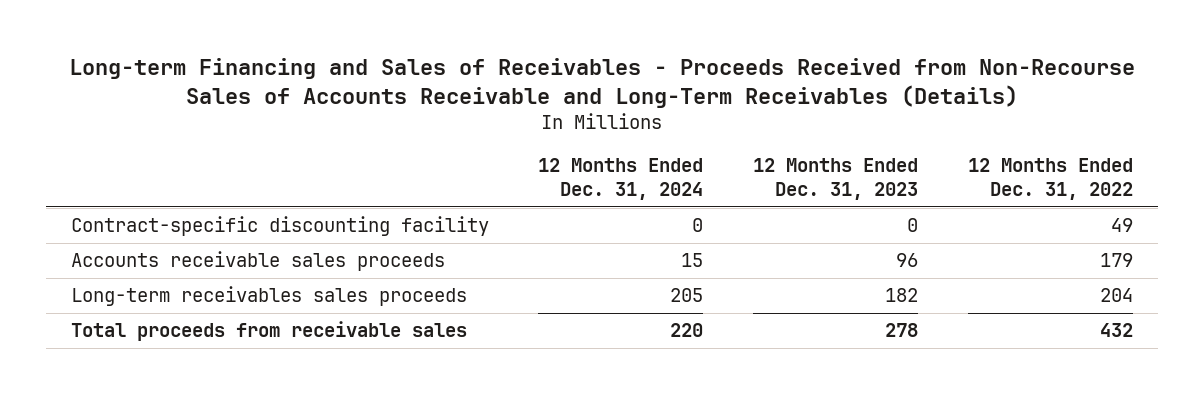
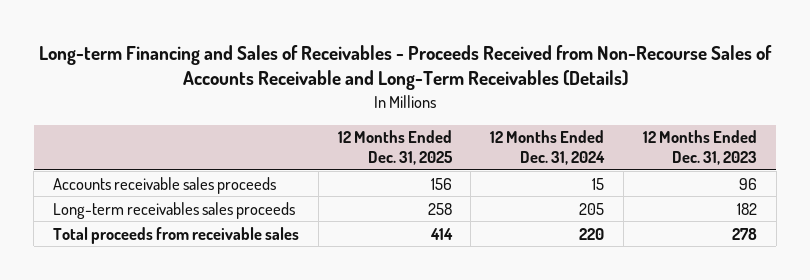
[968,158,1134,201] 12 Months Ended Dec. 31, 2022 -> none
none -> [337,130,453,166] 12 Months Ended Dec. 31, 2025
[70,216,489,237] Contract-specific discounting facility -> none

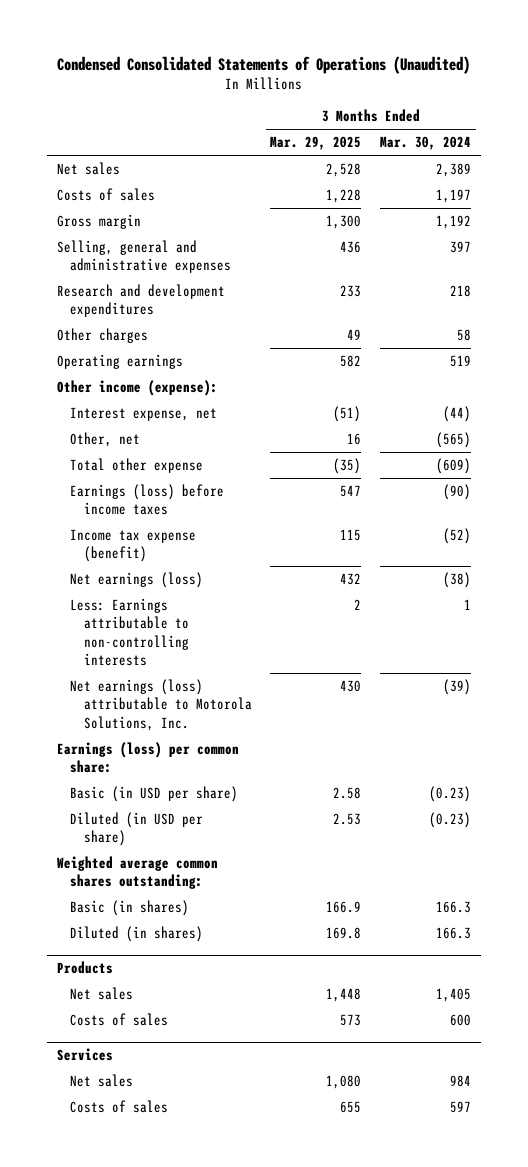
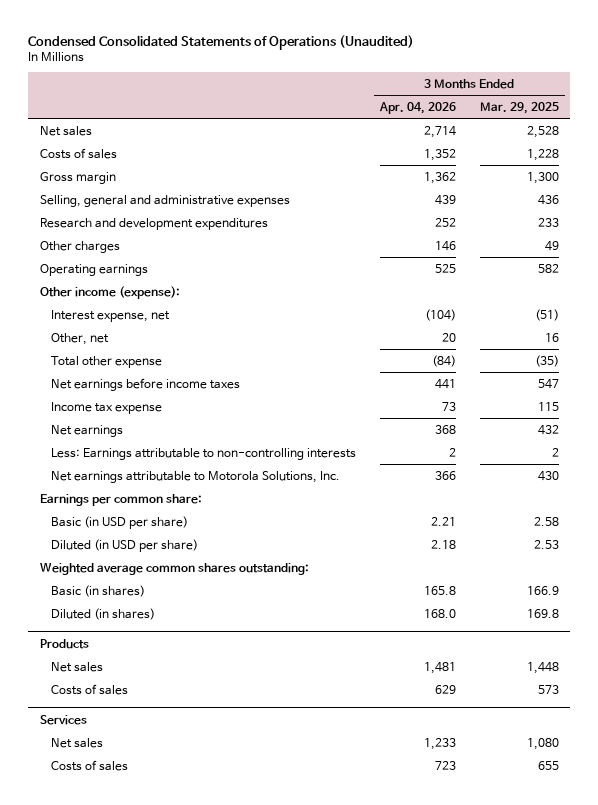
[380,136,472,151] Mar. 30, 2024 -> none
none -> [378,101,456,114] Apr. 04, 2026
[70,483,225,516] Earnings (loss) before income taxes -> [51,377,241,391] Net earnings before income taxes
[70,528,197,563] Income tax expense (benefit) -> [51,401,163,414] Income tax expense
[70,571,204,588] Net earnings (loss) -> [51,424,124,437] Net earnings
[70,678,252,731] Net earnings (loss) attributable to Motorola Solutions, Inc. -> [51,470,341,483] Net earnings attributable to Motorola Solutions, Inc.
[56,741,239,774] Earnings (loss) per common share: -> [39,493,202,506] Earnings per common share:

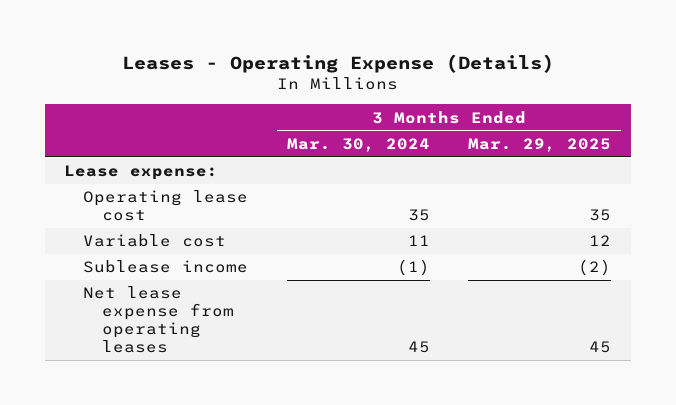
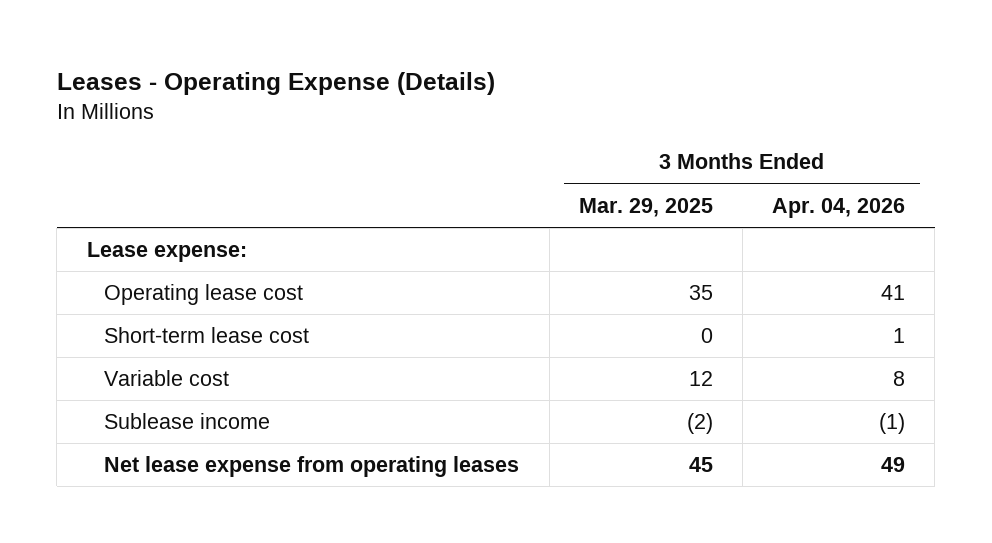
[286,138,430,153] Mar. 30, 2024 -> none
none -> [772,197,906,218] Apr. 04, 2026
none -> [104,327,310,344] Short-term lease cost

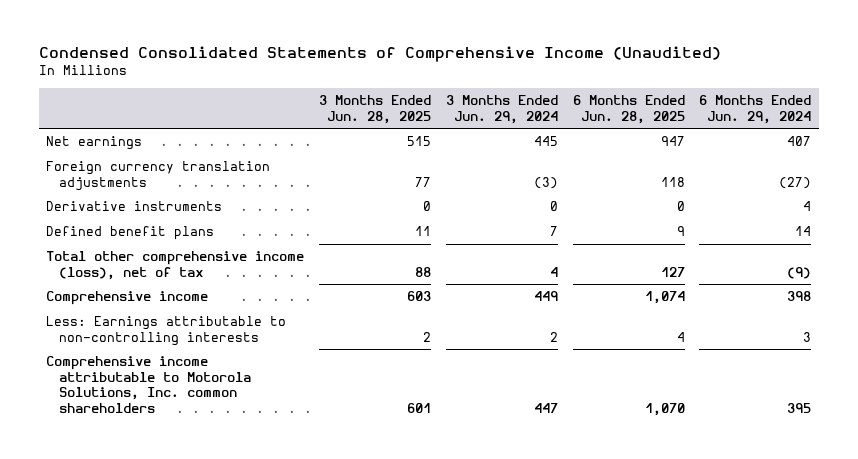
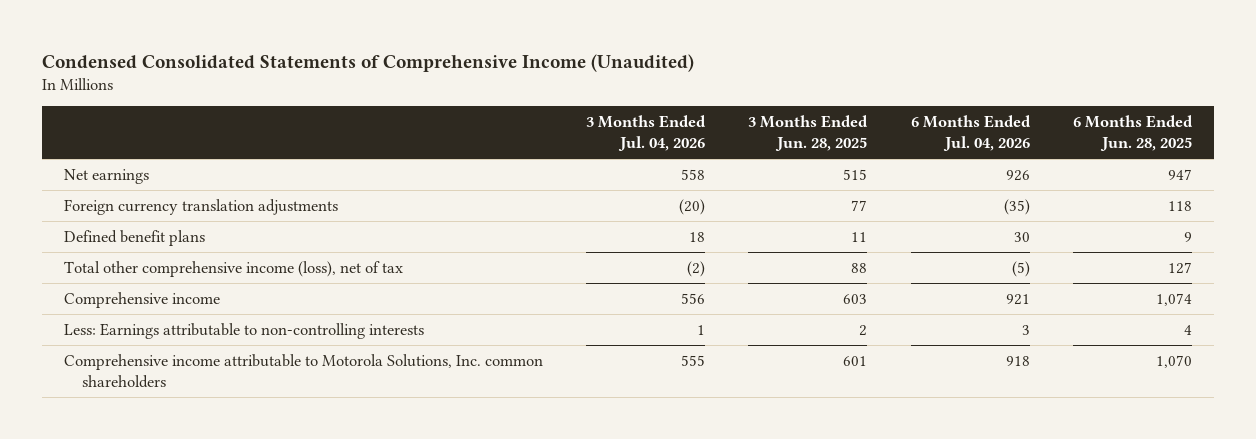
[445,95,558,124] 3 Months Ended Jun. 29, 2024 -> none
[699,95,812,124] 6 Months Ended Jun. 29, 2024 -> none
none -> [585,115,706,152] 3 Months Ended Jul. 04, 2026
none -> [910,115,1031,152] 6 Months Ended Jul. 04, 2026
[46,201,223,212] Derivative instruments -> none

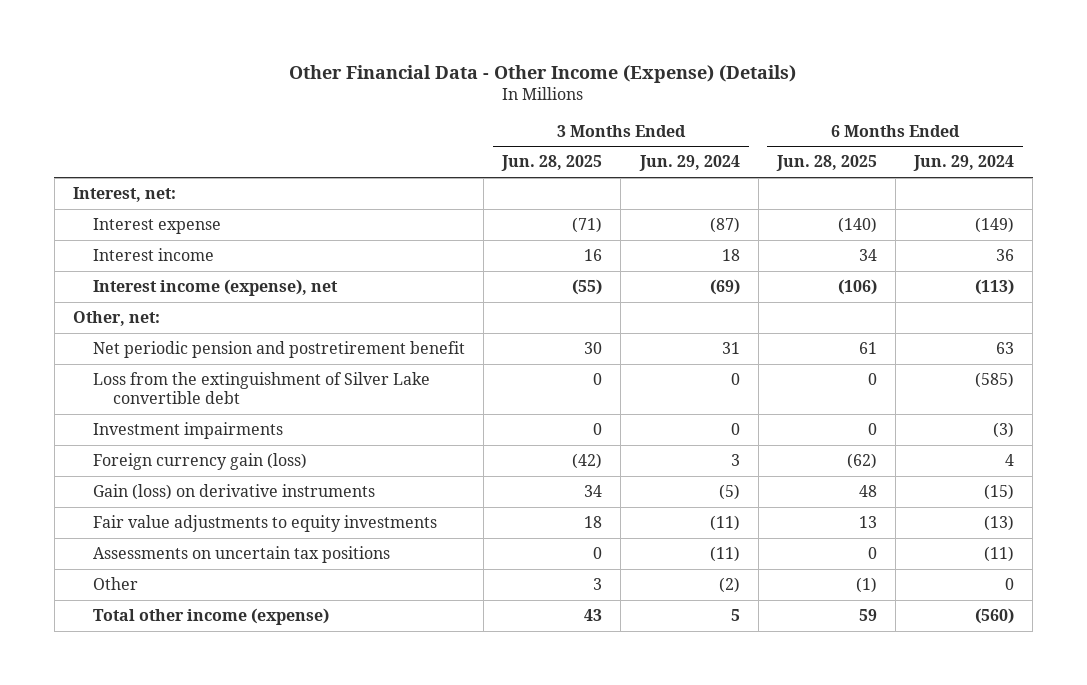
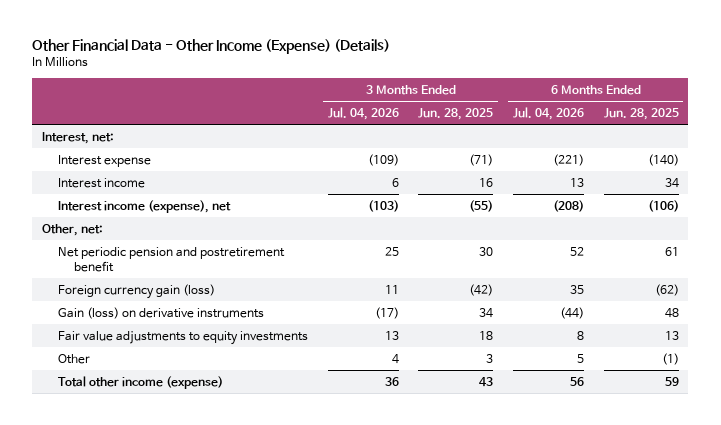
[638,155,740,172] Jun. 29, 2024 -> none
[912,155,1014,172] Jun. 29, 2024 -> none
none -> [327,106,399,120] Jul. 04, 2026
none -> [512,106,584,120] Jul. 04, 2026
[93,371,431,404] Loss from the extinguishment of Silver Lake convertible debt -> none
[93,421,284,439] Investment impairments -> none
[93,545,391,563] Assessments on uncertain tax positions -> none

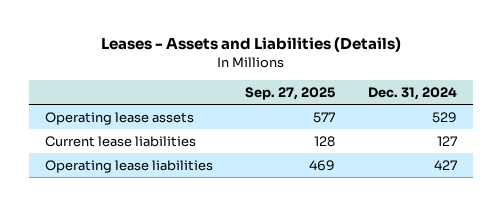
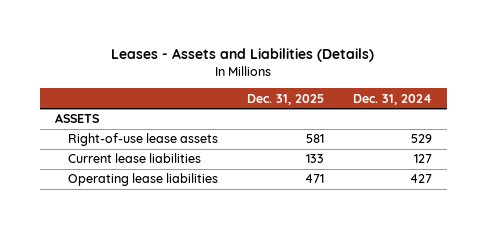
[245,86,336,100] Sep. 27, 2025 -> none
none -> [246,93,324,105] Dec. 31, 2025
none -> [54,113,99,124] ASSETS
[45,111,195,125] Operating lease assets -> [67,133,218,147] Right-of-use lease assets

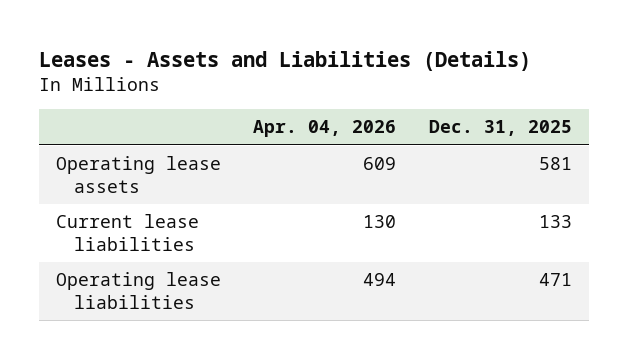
[353,93,433,105] Dec. 31, 2024 -> none
none -> [253,120,397,138] Apr. 04, 2026
[54,113,99,124] ASSETS -> none
[67,133,218,147] Right-of-use lease assets -> [55,156,221,193] Operating lease assets

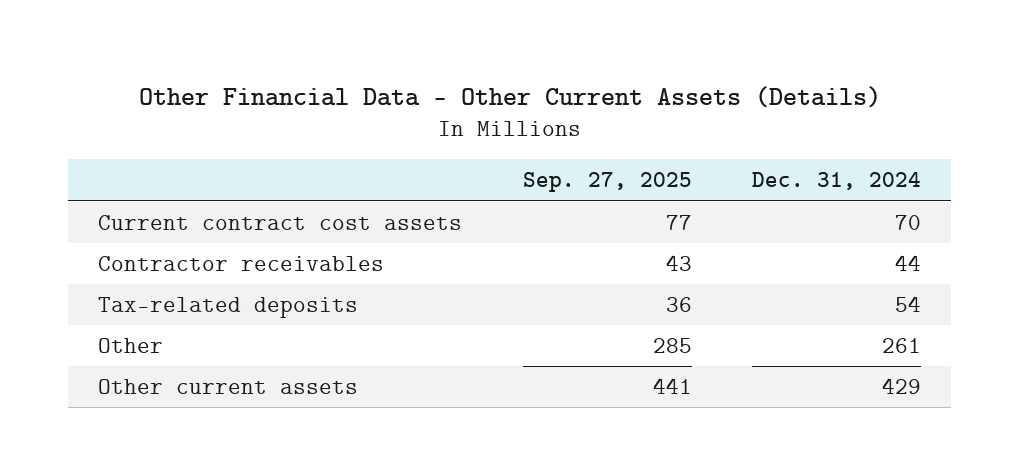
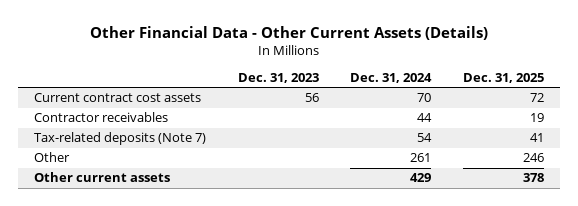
[522,172,692,193] Sep. 27, 2025 -> none
none -> [237,72,319,83] Dec. 31, 2023
none -> [462,72,544,83] Dec. 31, 2025
[98,296,359,318] Tax-related deposits -> [33,132,206,146] Tax-related deposits (Note 7)

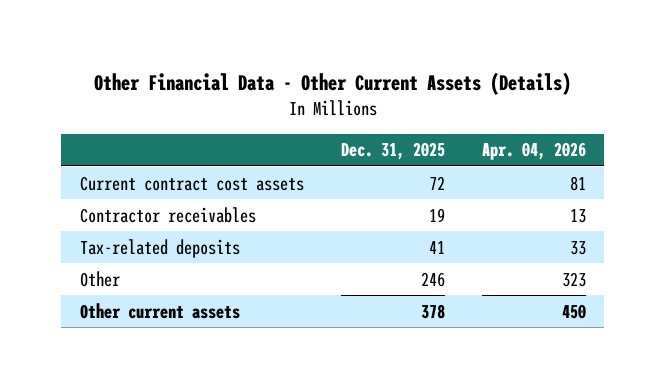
[237,72,319,83] Dec. 31, 2023 -> none
[350,72,433,83] Dec. 31, 2024 -> none
none -> [481,142,586,161] Apr. 04, 2026
[33,132,206,146] Tax-related deposits (Note 7) -> [79,238,240,258] Tax-related deposits

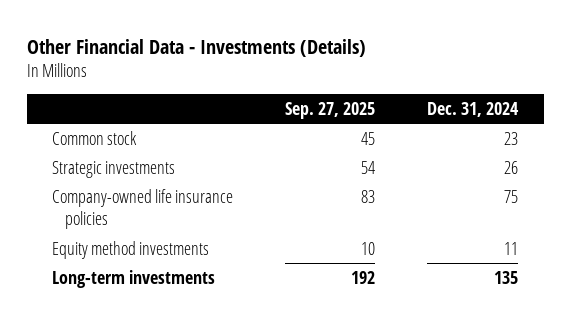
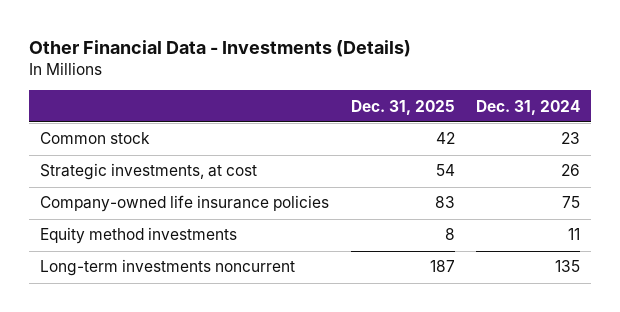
[285,102,376,120] Sep. 27, 2025 -> none
none -> [350,99,455,115] Dec. 31, 2025
[52,160,176,178] Strategic investments -> [40,163,258,181] Strategic investments, at cost
[52,269,216,288] Long-term investments -> [40,259,296,277] Long-term investments noncurrent

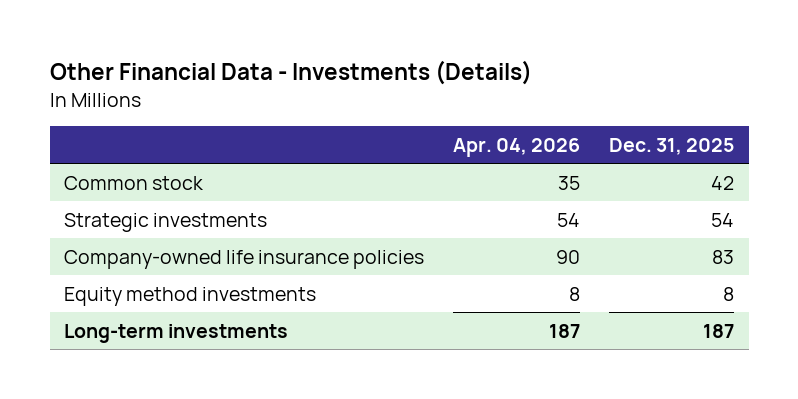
[476,99,581,115] Dec. 31, 2024 -> none
none -> [453,137,581,157] Apr. 04, 2026
[40,163,258,181] Strategic investments, at cost -> [64,212,268,232] Strategic investments
[40,259,296,277] Long-term investments noncurrent -> [64,323,289,343] Long-term investments

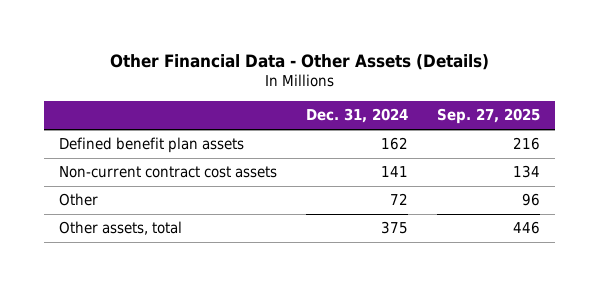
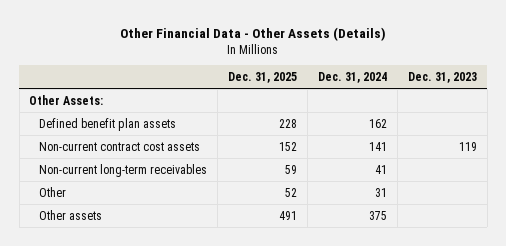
[437,108,541,125] Sep. 27, 2025 -> none
none -> [228,72,298,84] Dec. 31, 2025
none -> [407,72,477,84] Dec. 31, 2023
none -> [29,94,104,105] Other Assets:
none -> [39,163,208,177] Non-current long-term receivables
[390,193,409,206] 72 -> [374,187,387,197] 31
[59,221,183,236] Other assets, total -> [39,209,103,220] Other assets

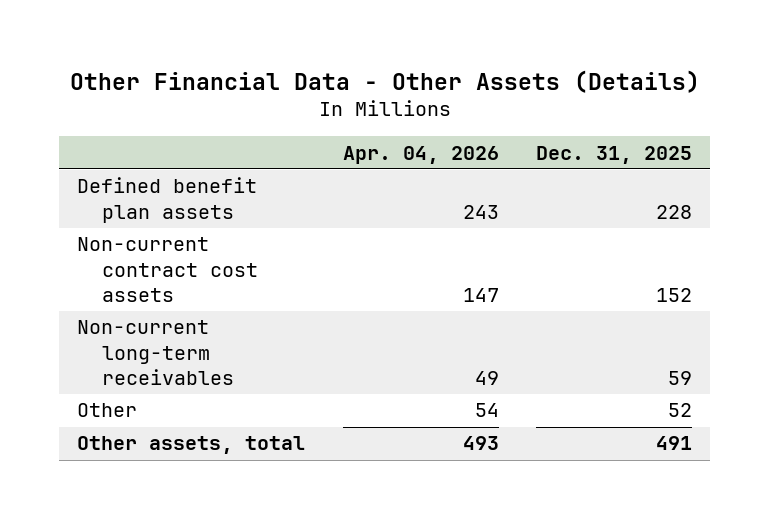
[317,72,387,84] Dec. 31, 2024 -> none
[407,72,477,84] Dec. 31, 2023 -> none
none -> [342,145,499,164] Apr. 04, 2026
[29,94,104,105] Other Assets: -> none
[39,209,103,220] Other assets -> [77,436,306,455] Other assets, total

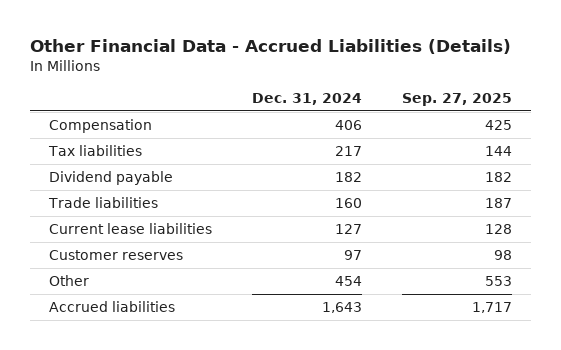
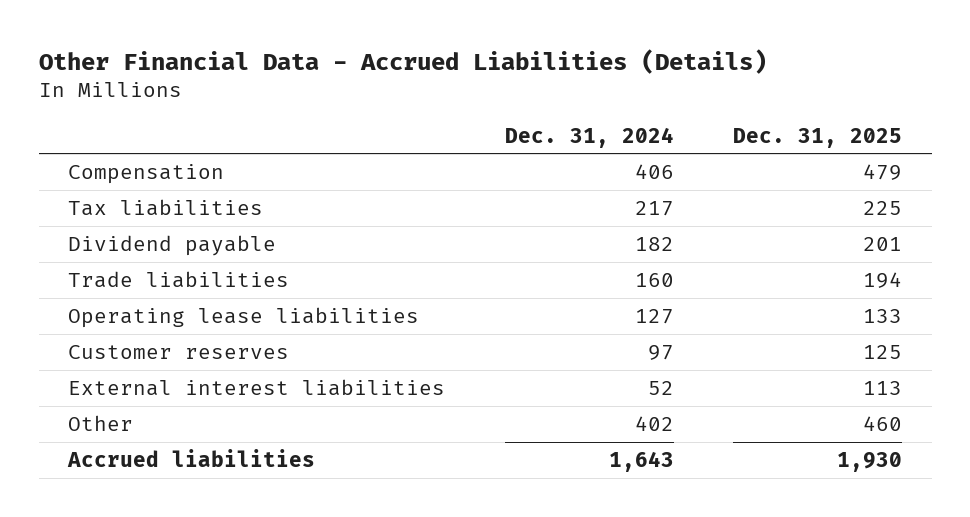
[401,92,512,106] Sep. 27, 2025 -> none
none -> [732,127,902,148] Dec. 31, 2025
[49,223,213,235] Current lease liabilities -> [68,306,420,328] Operating lease liabilities
none -> [68,378,446,396] External interest liabilities
[335,276,363,287] 454 -> [634,415,674,431] 402

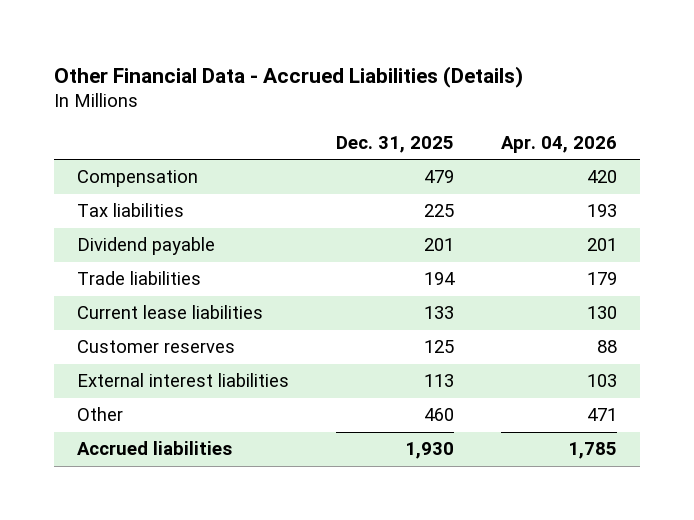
[504,126,674,148] Dec. 31, 2024 -> none
none -> [500,136,617,154] Apr. 04, 2026
[68,306,420,328] Operating lease liabilities -> [77,305,264,320] Current lease liabilities

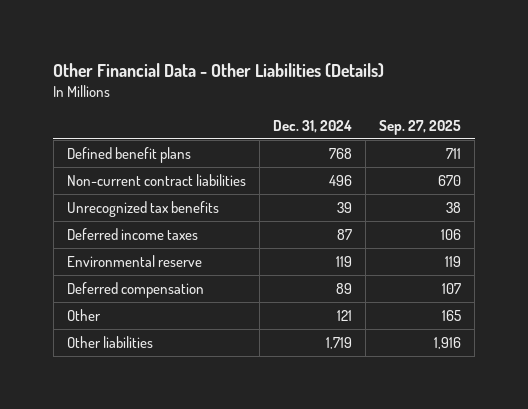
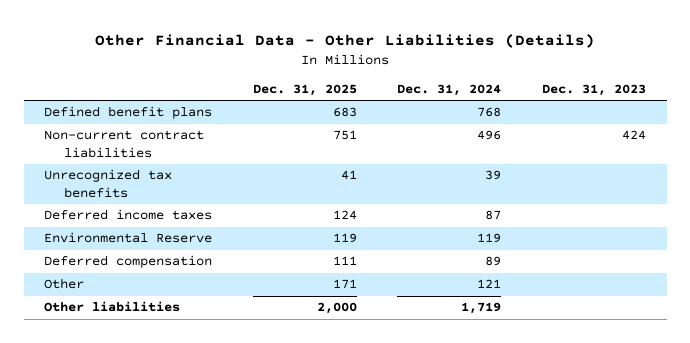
[378,120,461,136] Sep. 27, 2025 -> none
none -> [252,84,357,97] Dec. 31, 2025
none -> [542,84,647,97] Dec. 31, 2023
[66,254,202,267] Environmental reserve -> [43,232,212,244] Environmental Reserve

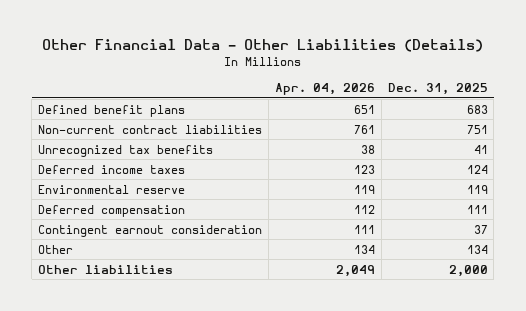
[397,84,502,97] Dec. 31, 2024 -> none
[542,84,647,97] Dec. 31, 2023 -> none
none -> [274,83,375,96] Apr. 04, 2026
[43,232,212,244] Environmental Reserve -> [38,184,186,194] Environmental reserve
none -> [38,224,263,237] Contingent earnout consideration
[332,279,357,290] 171 -> [466,244,488,254] 134

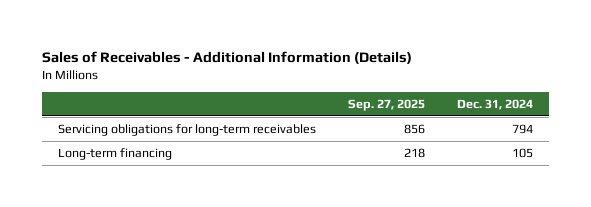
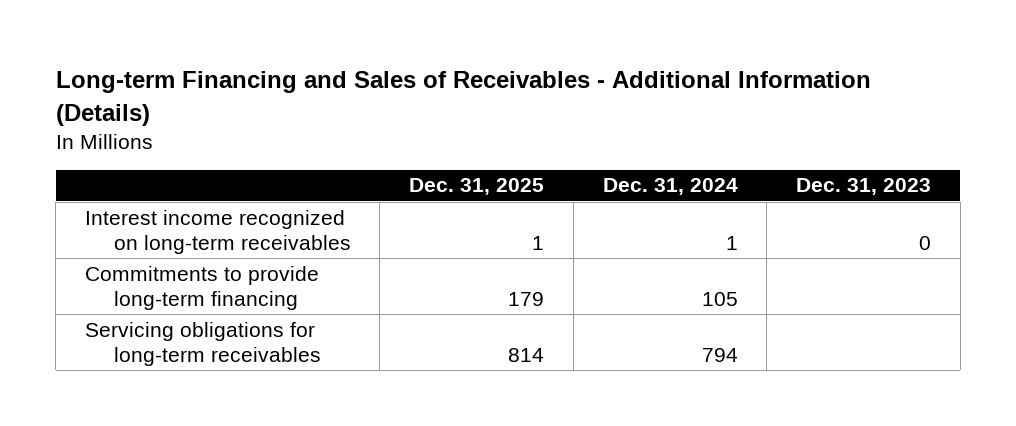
[41,50,412,64] Sales of Receivables - Additional Information (Details) -> [55,71,871,126] Long-term Financing and Sales of Receivables - Additional Information (Details)
[348,98,426,111] Sep. 27, 2025 -> none
none -> [409,178,545,196] Dec. 31, 2025
none -> [795,178,931,196] Dec. 31, 2023
none -> [84,209,351,254] Interest income recognized on long-term receivables
none -> [84,265,319,310] Commitments to provide long-term financing
[58,148,173,161] Long-term financing -> none

